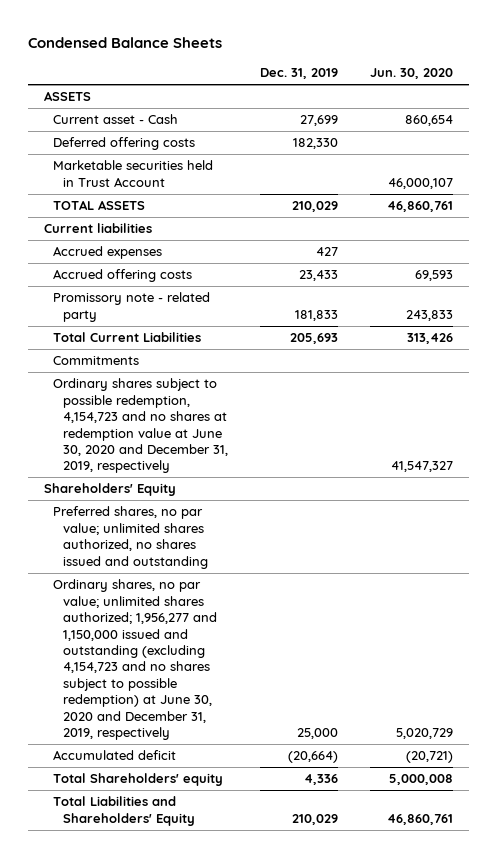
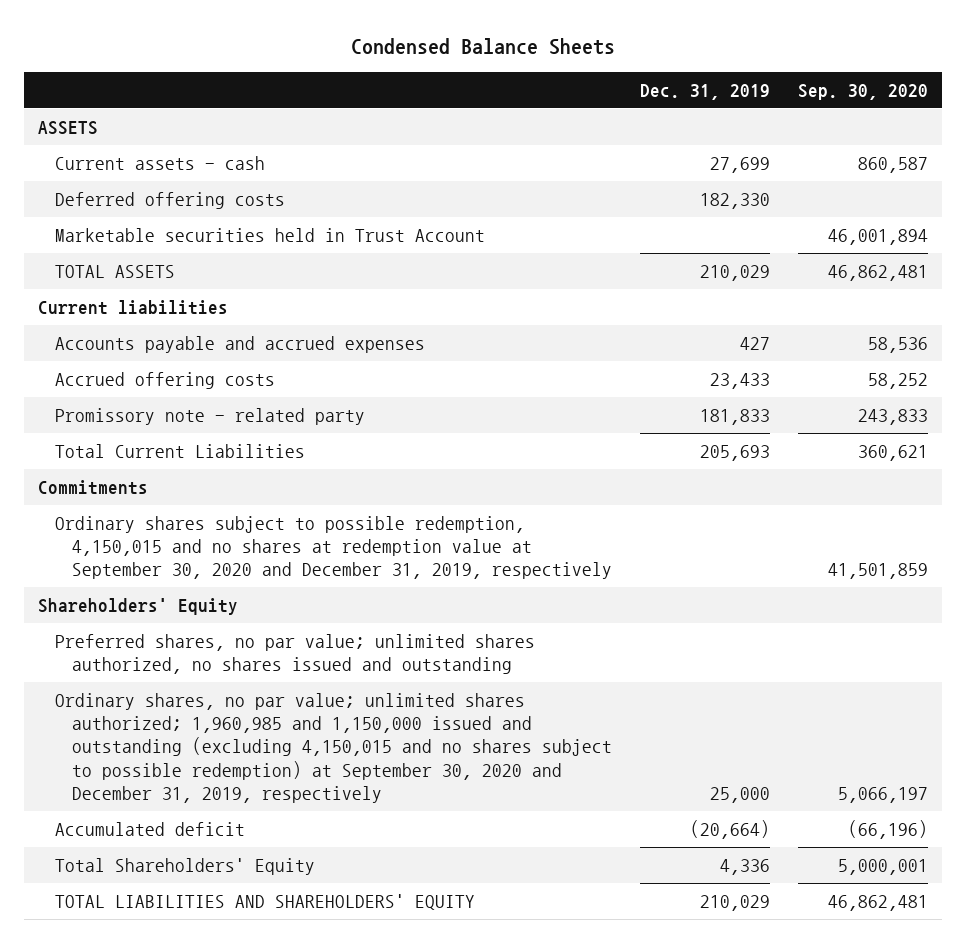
[369,68,453,80] Jun. 30, 2020 -> none
none -> [798,83,929,100] Sep. 30, 2020
[53,114,179,125] Current asset - Cash -> [55,155,266,170] Current assets - cash
[53,246,163,260] Accrued expenses -> [55,335,426,353] Accounts payable and accrued expenses
[53,378,228,474] Ordinary shares subject to possible redemption, 4,154,723 and no shares at redemption value at June 30, 2020 and December 31, 2019, respectively -> [55,515,613,580] Ordinary shares subject to possible redemption, 4,150,015 and no shares at redemption value at September 30, 2020 and December 31, 2019, respectively
[53,579,217,741] Ordinary shares, no par value; unlimited shares authorized; 1,956,277 and 1,150,000 issued and outstanding (excluding 4,154,723 and no shares subject to possible redemption) at June 30, 2020 and December 31, 2019, respectively -> [55,692,613,803] Ordinary shares, no par value; unlimited shares authorized; 1,960,985 and 1,150,000 issued and outstanding (excluding 4,150,015 and no shares subject to possible redemption) at September 30, 2020 and December 31, 2019, respectively
[53,773,224,787] Total Shareholders' equity -> [55,857,316,875] Total Shareholders' Equity
[53,796,195,826] Total Liabilities and Shareholders' Equity -> [55,893,476,910] TOTAL LIABILITIES AND SHAREHOLDERS' EQUITY

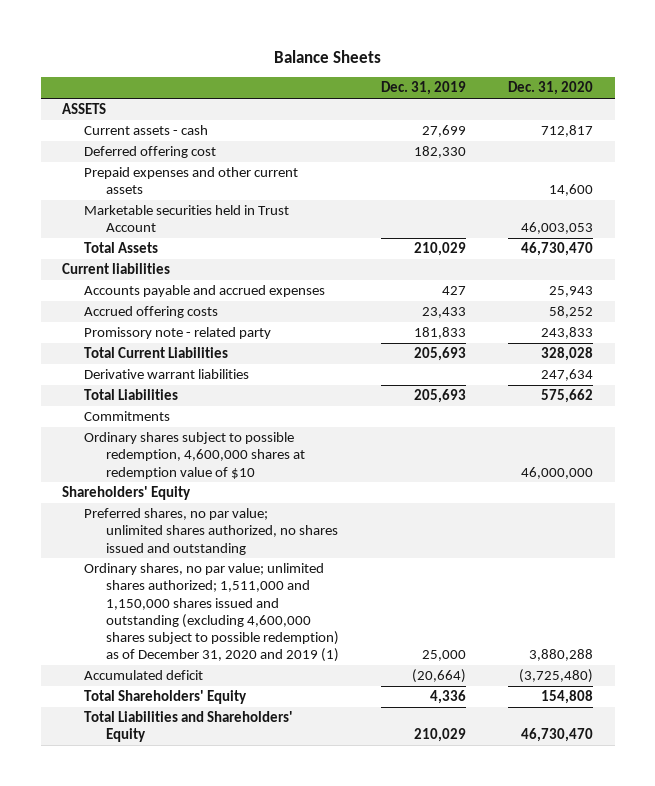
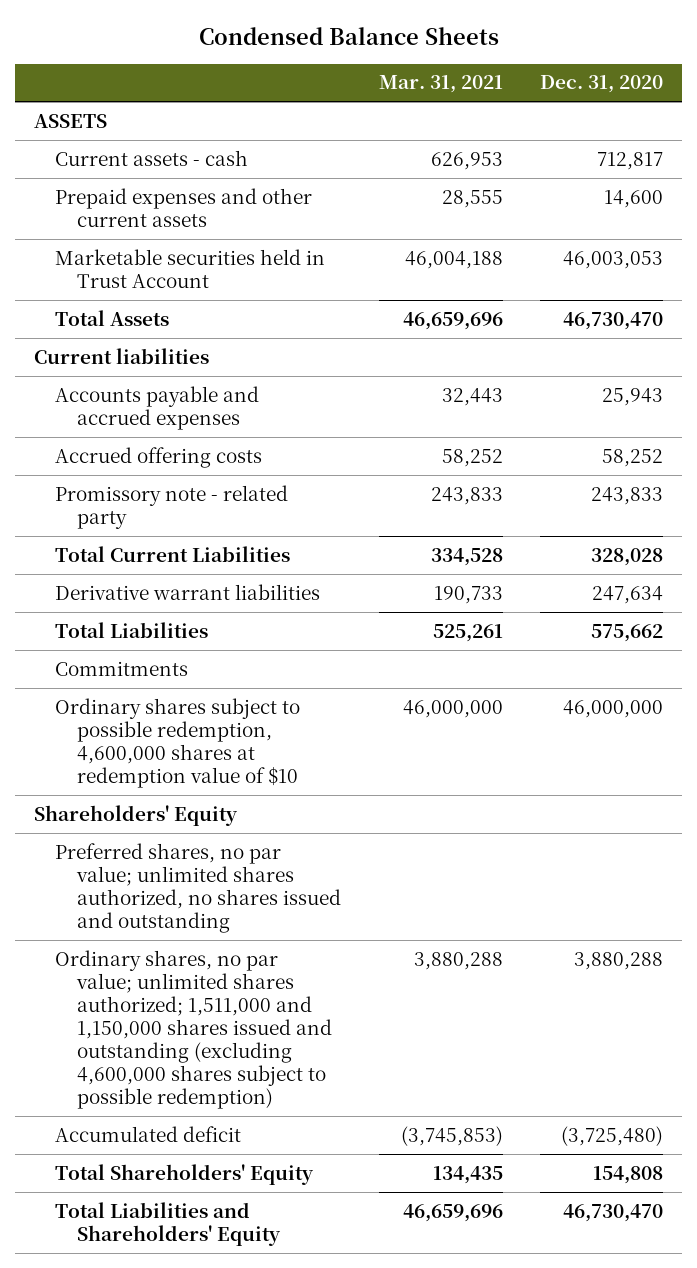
[273,49,381,63] Balance Sheets -> [198,26,499,45] Condensed Balance Sheets
[381,81,467,96] Dec. 31, 2019 -> none
none -> [378,75,503,94] Mar. 31, 2021
[83,146,216,159] Deferred offering cost -> none
[83,563,339,663] Ordinary shares, no par value; unlimited shares authorized; 1,511,000 and 1,150,000 shares issued and outstanding (excluding 4,600,000 shares subject to possible redemption) as of December 31, 2020 and 2019 (1) -> [55,949,332,1109] Ordinary shares, no par value; unlimited shares authorized; 1,511,000 and 1,150,000 shares issued and outstanding (excluding 4,600,000 shares subject to possible redemption)

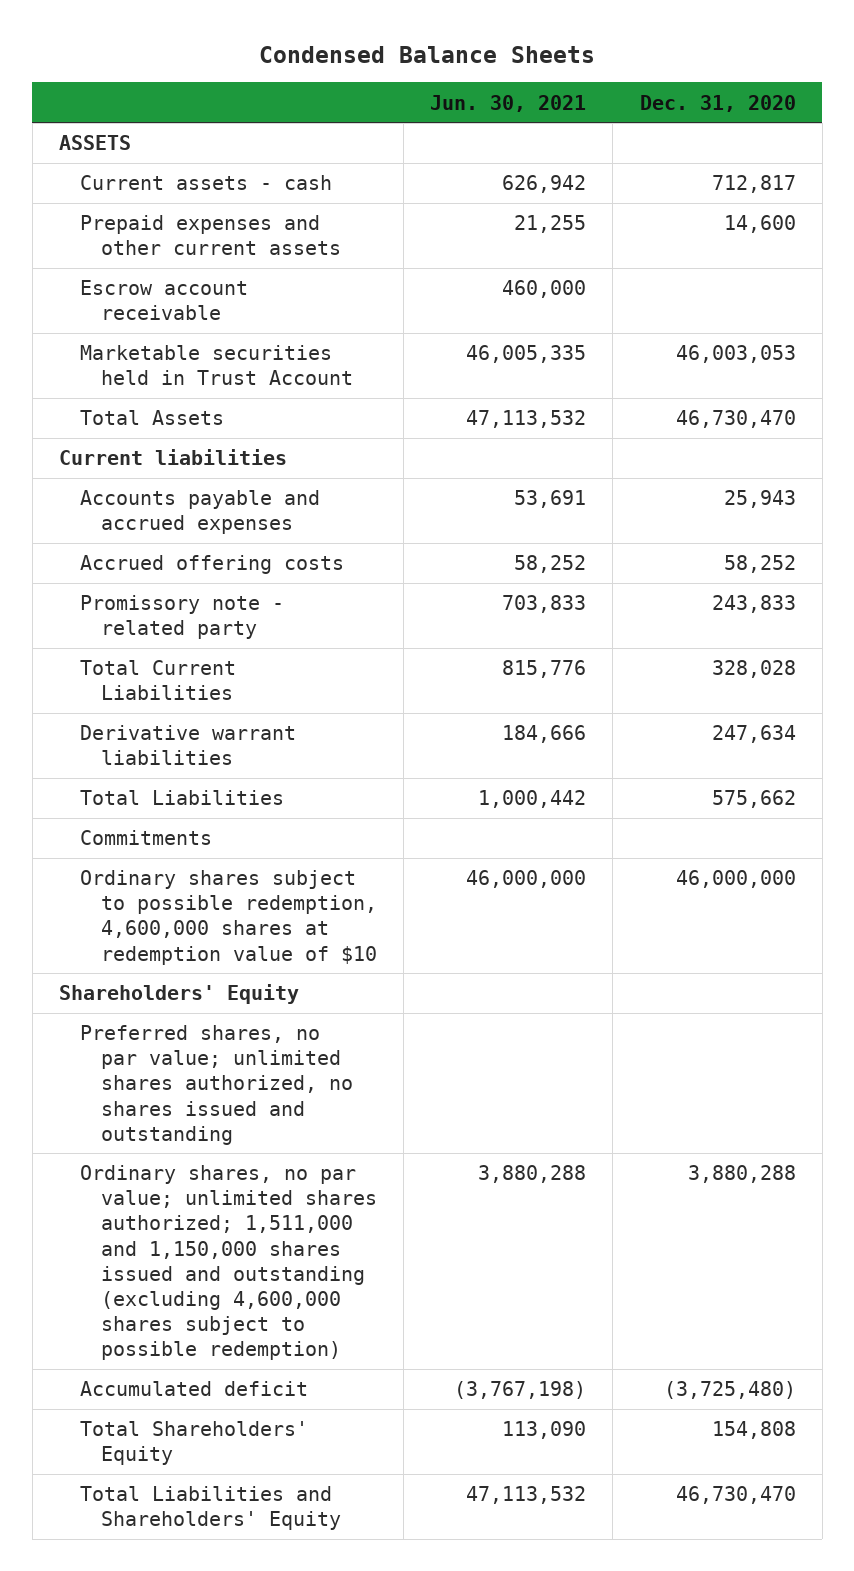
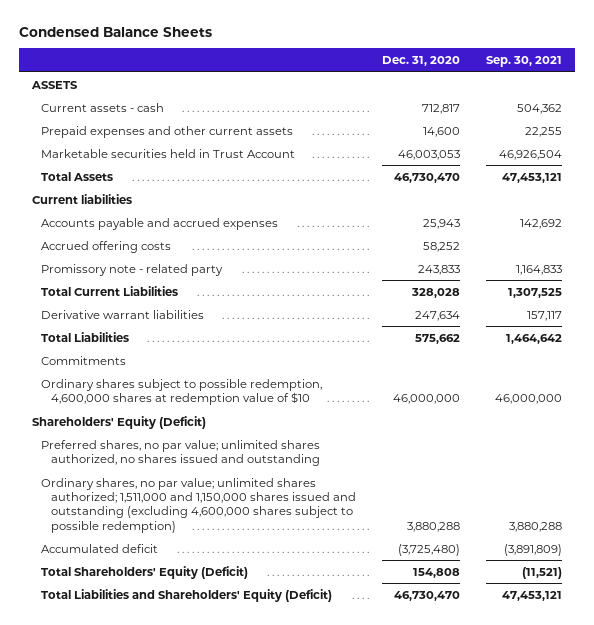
[430,94,587,112] Jun. 30, 2021 -> none
none -> [486,56,563,68] Sep. 30, 2021
[79,280,248,321] Escrow account receivable -> none
[58,984,299,1005] Shareholders' Equity -> [31,415,206,429] Shareholders' Equity (Deficit)
[79,1421,308,1466] Total Shareholders' Equity -> [41,565,249,579] Total Shareholders' Equity (Deficit)
[79,1486,342,1531] Total Liabilities and Shareholders' Equity -> [41,588,333,602] Total Liabilities and Shareholders' Equity (Deficit)

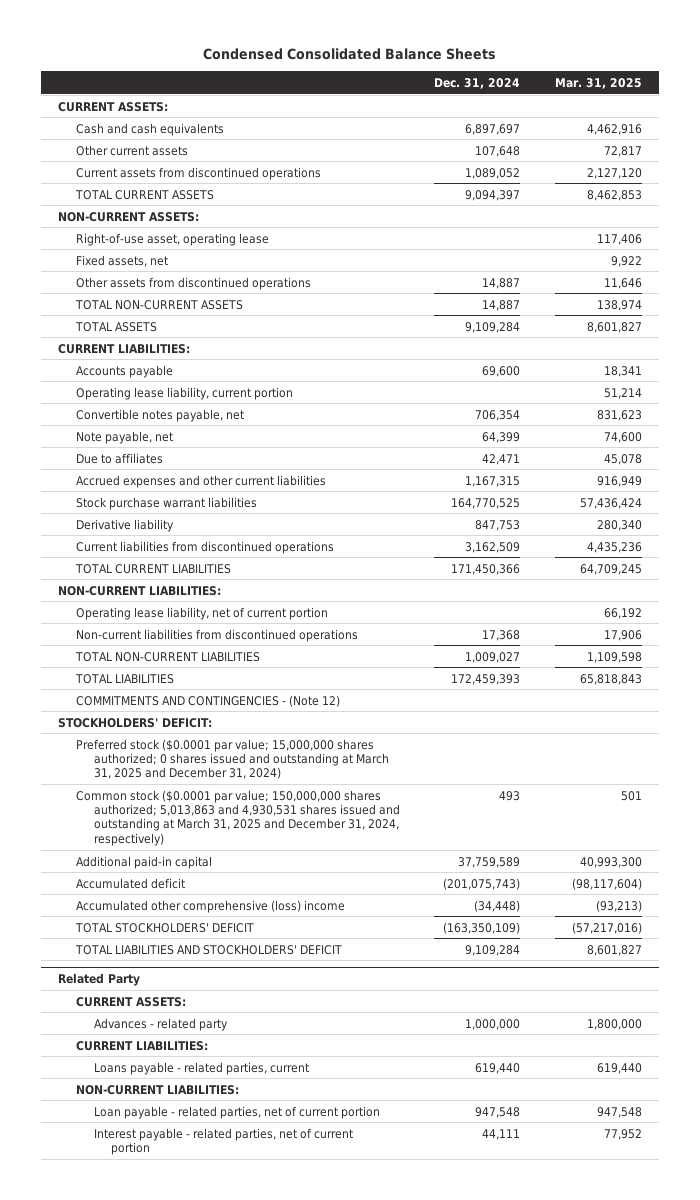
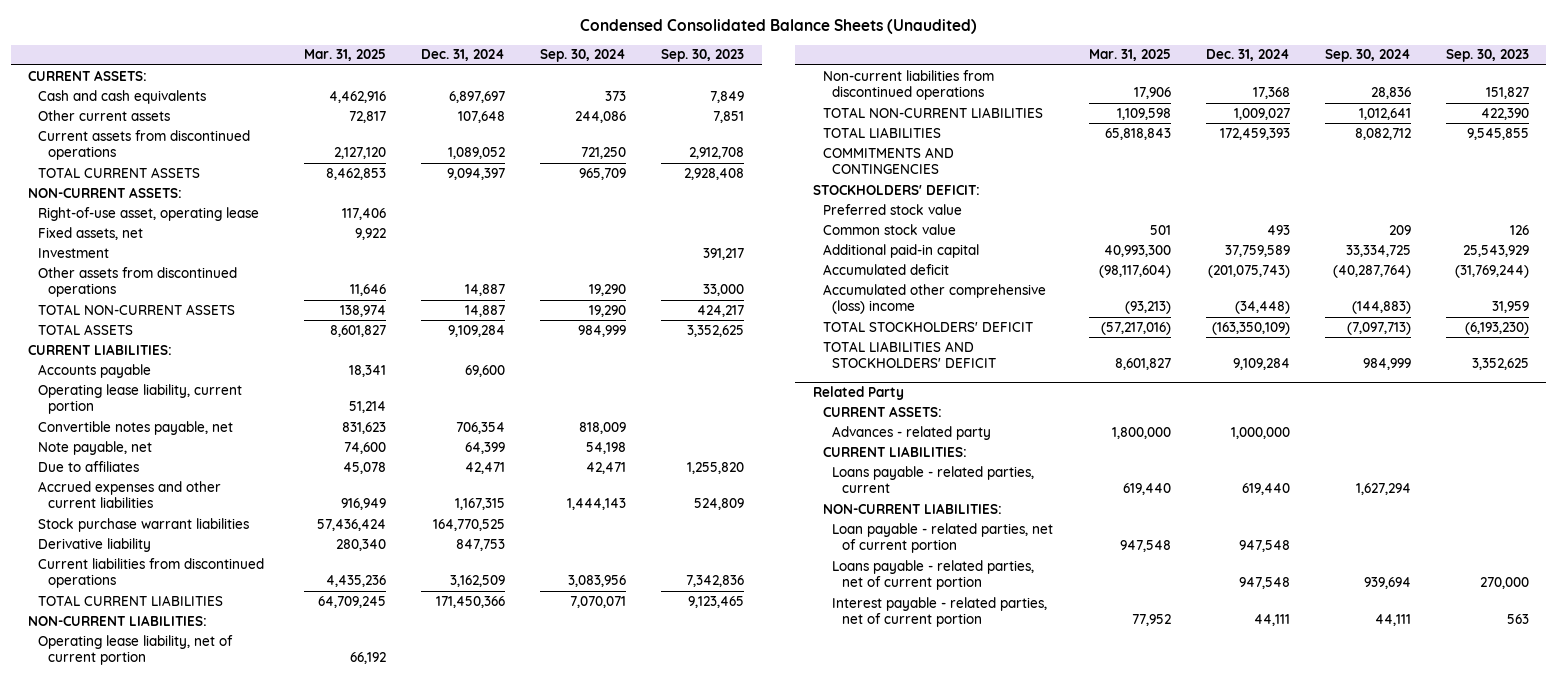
[202,48,496,61] Condensed Consolidated Balance Sheets -> [579,19,977,35] Condensed Consolidated Balance Sheets (Unaudited)
none -> [540,49,627,63] Sep. 30, 2024
none -> [661,49,745,63] Sep. 30, 2023
none -> [38,247,110,258] Investment
[75,694,340,707] COMMITMENTS AND CONTINGENCIES - (Note 12) -> [822,146,954,175] COMMITMENTS AND CONTINGENCIES
[75,738,389,780] Preferred stock ($0.0001 par value; 15,000,000 shares authorized; 0 shares issued and outstanding at March 31, 2025 and December 31, 2024) -> [822,203,962,215] Preferred stock value
[75,789,400,846] Common stock ($0.0001 par value; 150,000,000 shares authorized; 5,013,863 and 4,930,531 shares issued and outstanding at March 31, 2025 and December 31, 2024, respectively) -> [822,223,956,235] Common stock value
none -> [832,559,1035,591] Loans payable - related parties, net of current portion

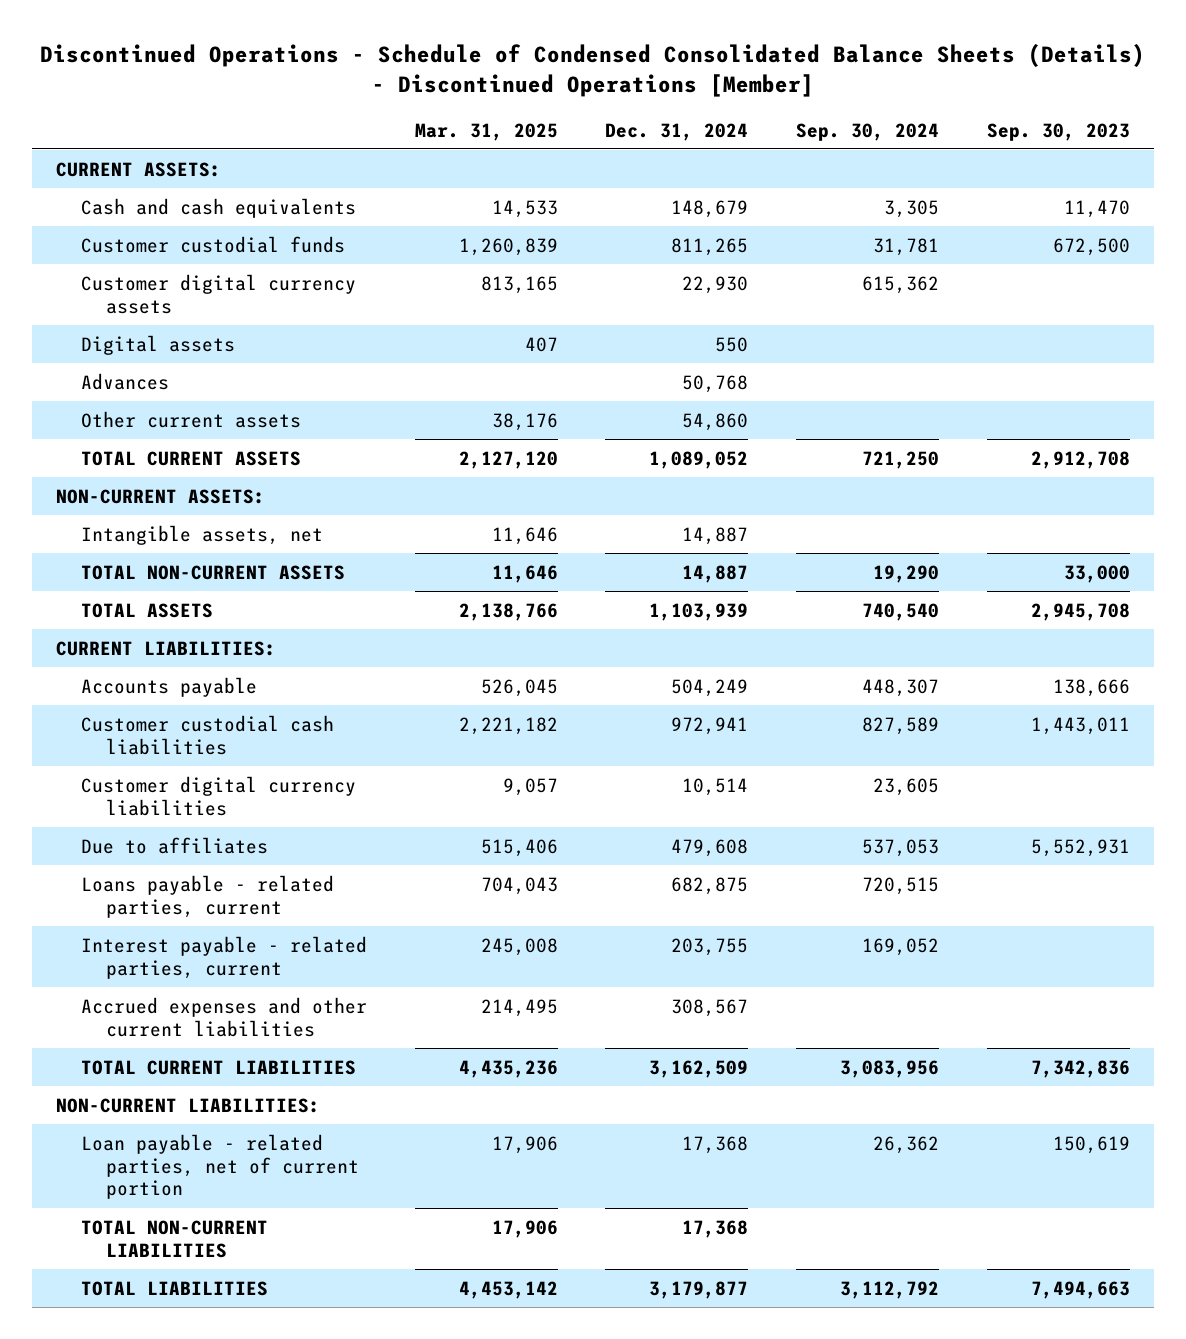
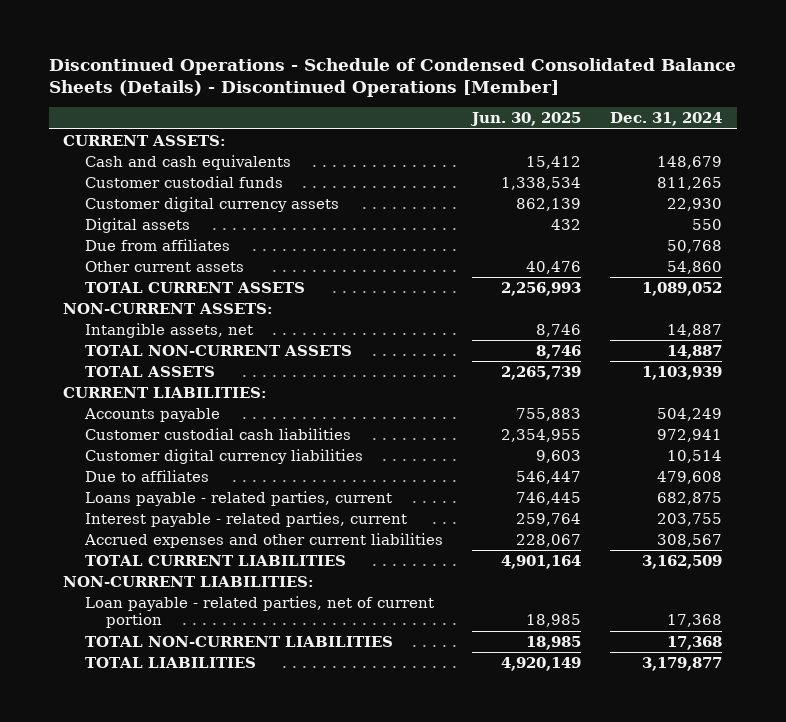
[414,122,558,141] Mar. 31, 2025 -> none
[796,122,940,141] Sep. 30, 2024 -> none
[986,122,1130,141] Sep. 30, 2023 -> none
none -> [469,112,581,127] Jun. 30, 2025
[80,372,169,390] Advances -> [84,238,230,251] Due from affiliates

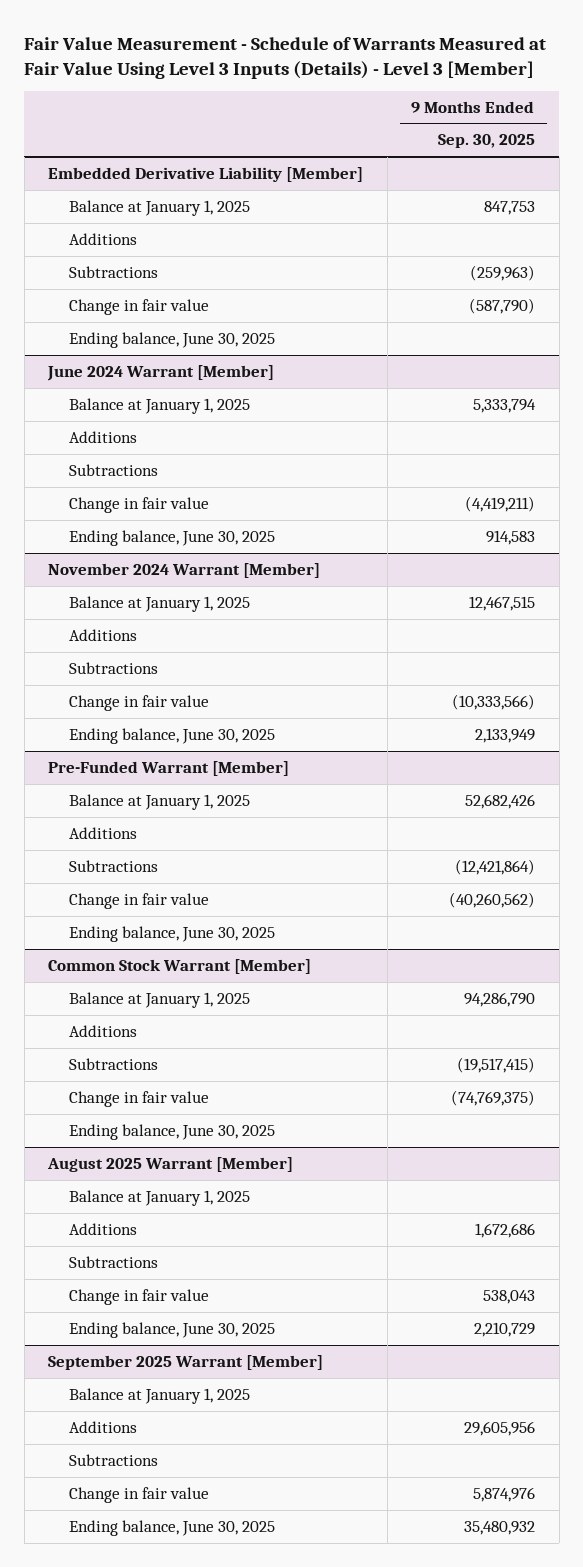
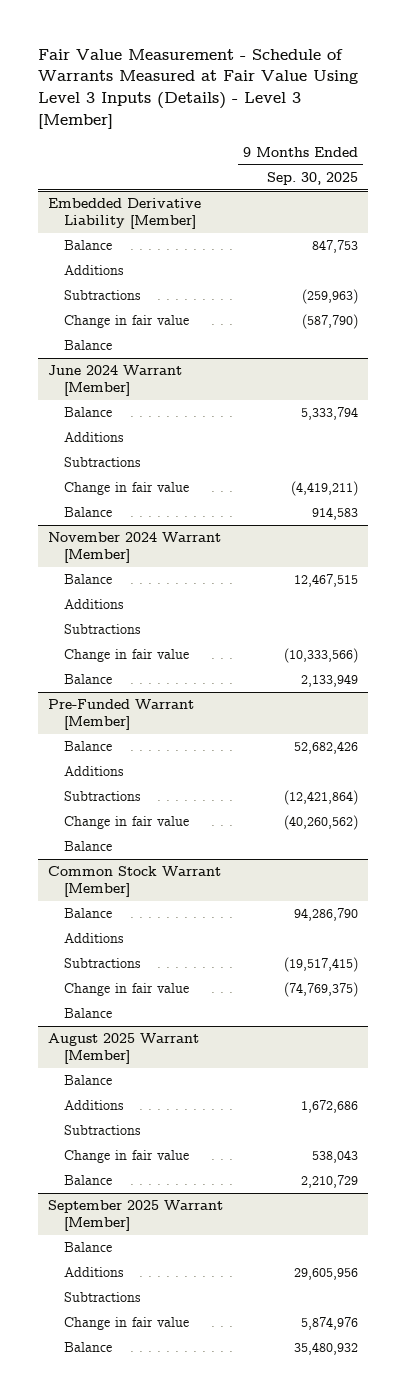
[69,199,251,216] Balance at January 1, 2025 -> [63,240,112,251] Balance
[69,331,276,348] Ending balance, June 30, 2025 -> [63,340,112,351] Balance
[69,397,251,414] Balance at January 1, 2025 -> [63,407,112,418] Balance
[69,529,276,546] Ending balance, June 30, 2025 -> [63,507,112,518] Balance
[69,595,251,612] Balance at January 1, 2025 -> [63,574,112,585] Balance
[69,727,276,744] Ending balance, June 30, 2025 -> [63,674,112,685] Balance
[69,793,251,810] Balance at January 1, 2025 -> [63,741,112,752] Balance
[69,925,276,942] Ending balance, June 30, 2025 -> [63,841,112,852] Balance
[69,991,251,1008] Balance at January 1, 2025 -> [63,908,112,919] Balance
[69,1123,276,1140] Ending balance, June 30, 2025 -> [63,1008,112,1019] Balance
[69,1189,251,1206] Balance at January 1, 2025 -> [63,1075,112,1086] Balance
[69,1321,276,1338] Ending balance, June 30, 2025 -> [63,1175,112,1186] Balance
[69,1387,251,1404] Balance at January 1, 2025 -> [63,1242,112,1253] Balance
[69,1519,276,1536] Ending balance, June 30, 2025 -> [63,1342,112,1353] Balance

